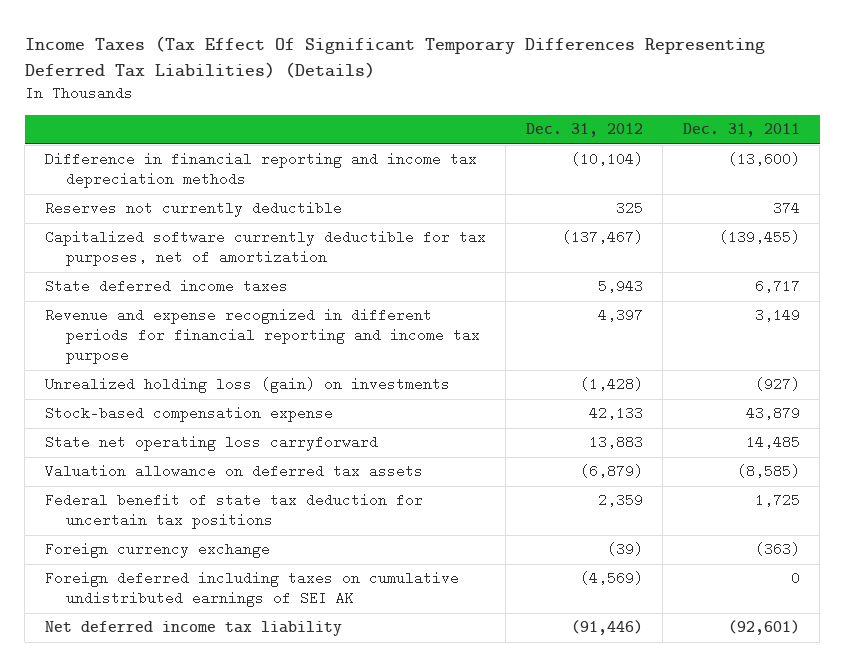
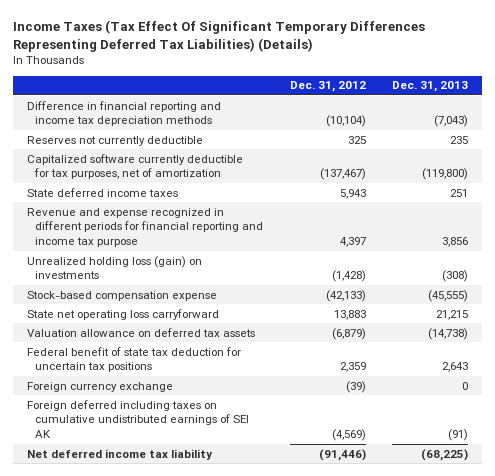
[682,123,800,138] Dec. 31, 2011 -> none
none -> [392,81,469,93] Dec. 31, 2013
[588,406,643,421] 42,133 -> [325,289,366,302] (42,133)

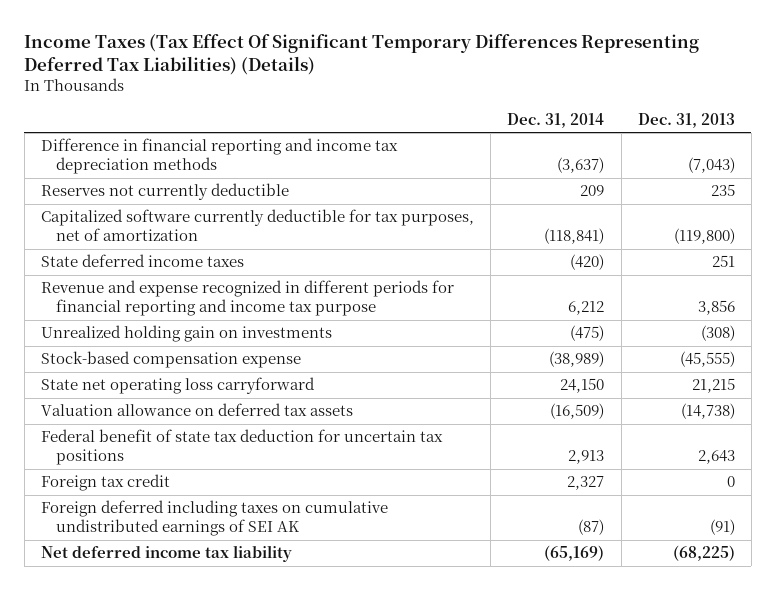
[289,81,366,93] Dec. 31, 2012 -> none
none -> [507,112,605,128] Dec. 31, 2014
[26,255,202,280] Unrealized holding loss (gain) on investments -> [41,325,333,343] Unrealized holding gain on investments
[26,381,173,392] Foreign currency exchange -> none
none -> [41,474,171,492] Foreign tax credit

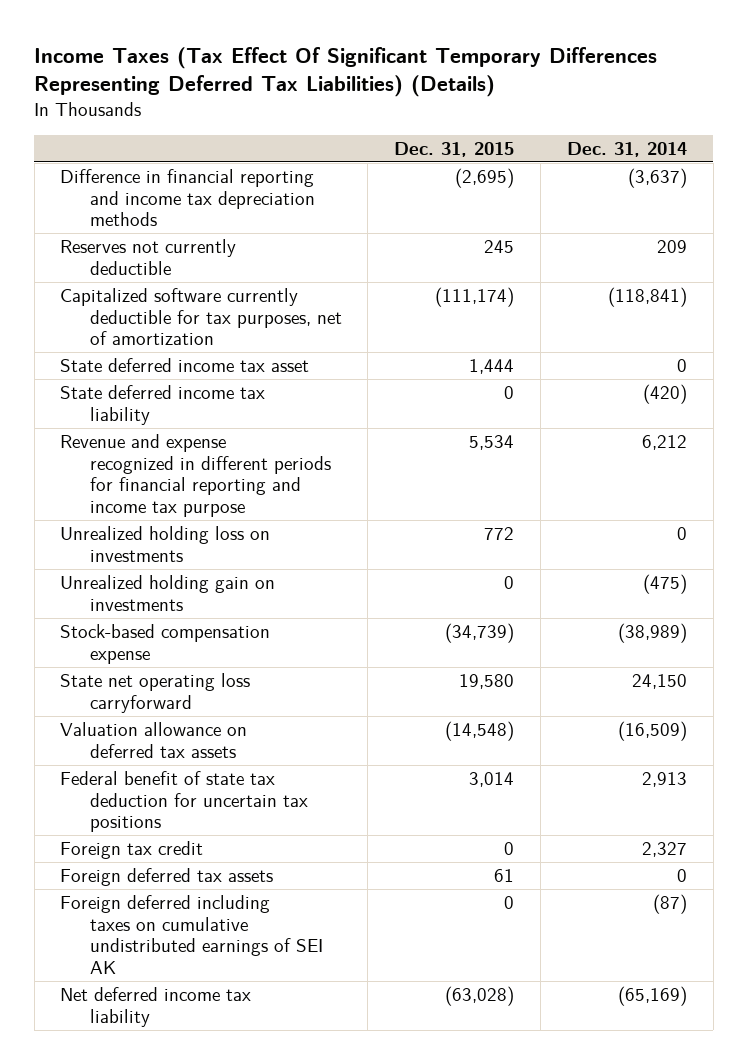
[637,112,735,128] Dec. 31, 2013 -> none
none -> [394,141,515,157] Dec. 31, 2015
[41,254,245,268] State deferred income taxes -> [60,358,310,373] State deferred income tax asset
[570,254,605,271] (420) -> [676,359,687,373] 0
none -> [60,385,266,425] State deferred income tax liability
none -> [60,526,271,562] Unrealized holding loss on investments
none -> [60,868,274,887] Foreign deferred tax assets

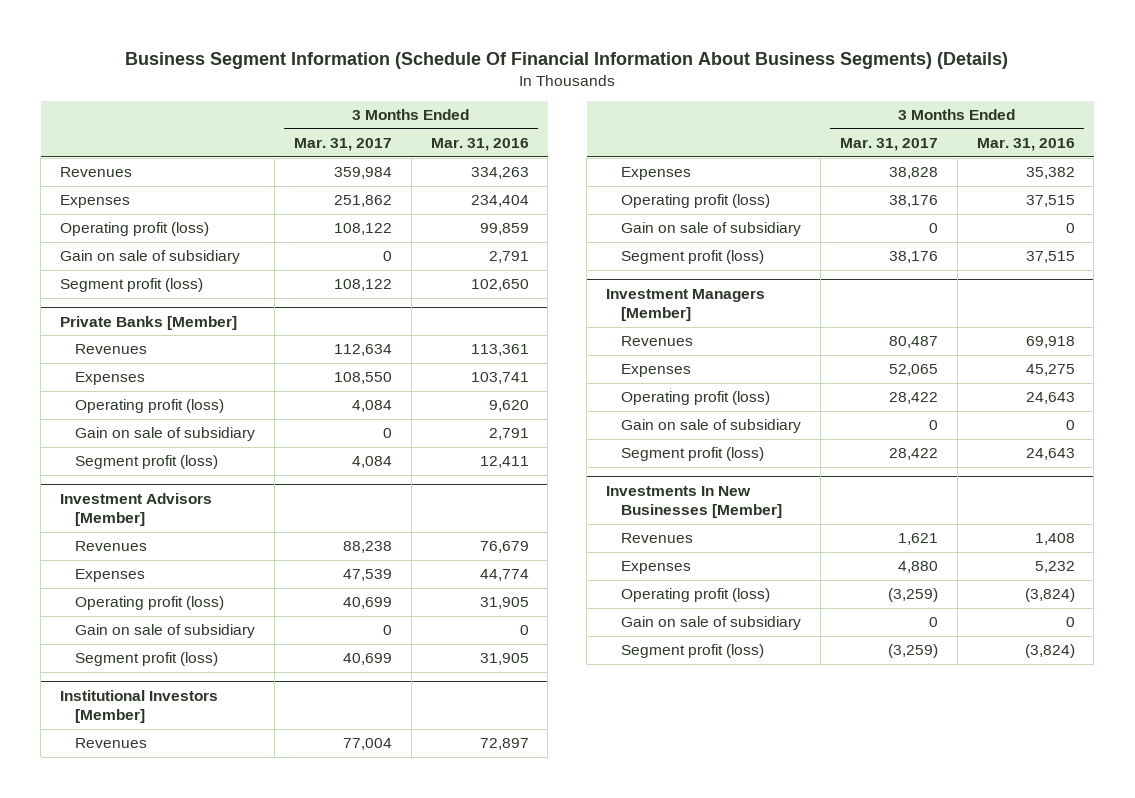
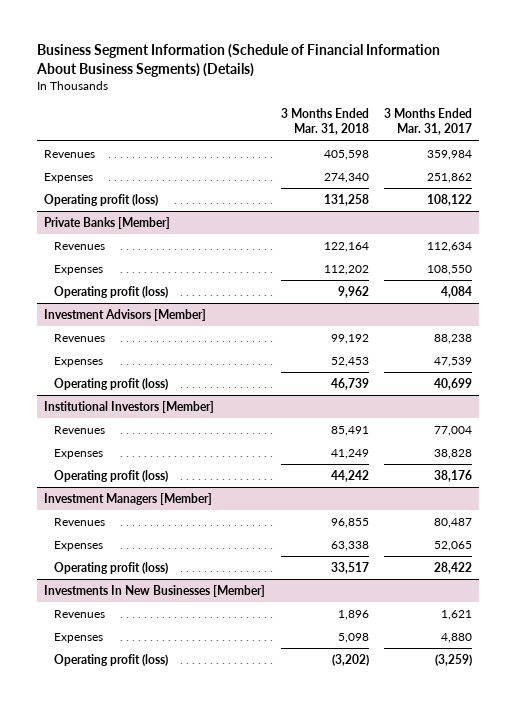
[125,51,1009,69] Business Segment Information (Schedule Of Financial Information About Business Segments) (Details) -> [35,44,440,78] Business Segment Information (Schedule of Financial Information About Business Segments) (Details)
[430,138,529,152] Mar. 31, 2016 -> none
none -> [280,108,369,136] 3 Months Ended Mar. 31, 2018
[59,250,240,265] Gain on sale of subsidiary -> none
[59,278,203,293] Segment profit (loss) -> none
[75,427,256,442] Gain on sale of subsidiary -> none
[75,455,219,470] Segment profit (loss) -> none
[75,624,256,639] Gain on sale of subsidiary -> none
[75,652,219,667] Segment profit (loss) -> none
[621,222,802,237] Gain on sale of subsidiary -> none
[621,250,765,265] Segment profit (loss) -> none
[621,419,802,434] Gain on sale of subsidiary -> none
[621,447,765,462] Segment profit (loss) -> none
[621,616,802,631] Gain on sale of subsidiary -> none
[621,644,765,659] Segment profit (loss) -> none

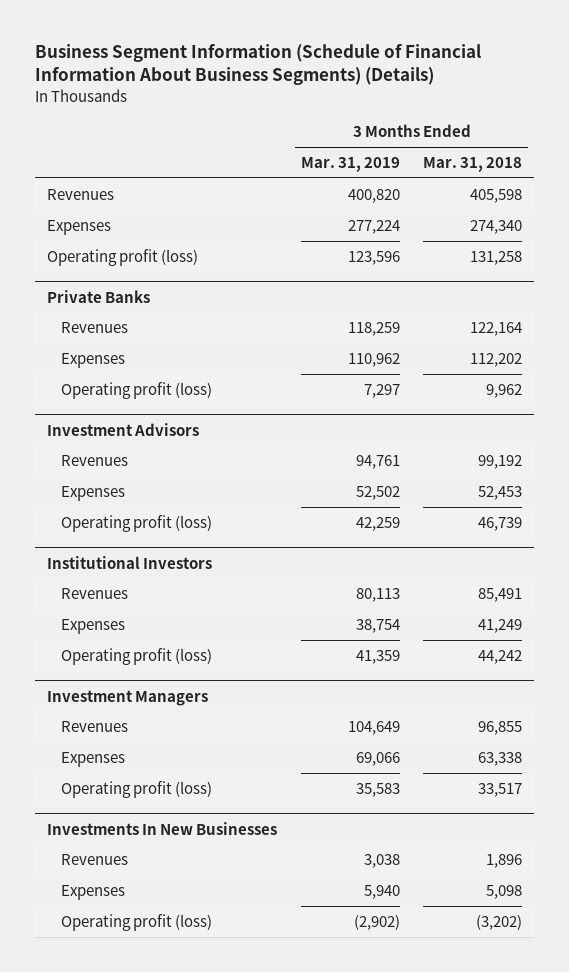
[383,108,472,136] 3 Months Ended Mar. 31, 2017 -> none
none -> [300,157,400,173] Mar. 31, 2019
[44,216,171,229] Private Banks [Member] -> [46,289,150,303] Private Banks
[44,308,207,321] Investment Advisors [Member] -> [46,422,199,436] Investment Advisors
[44,400,215,413] Institutional Investors [Member] -> [46,555,212,569] Institutional Investors
[44,492,213,505] Investment Managers [Member] -> [46,689,208,706] Investment Managers
[44,584,266,597] Investments In New Businesses [Member] -> [46,821,277,835] Investments In New Businesses

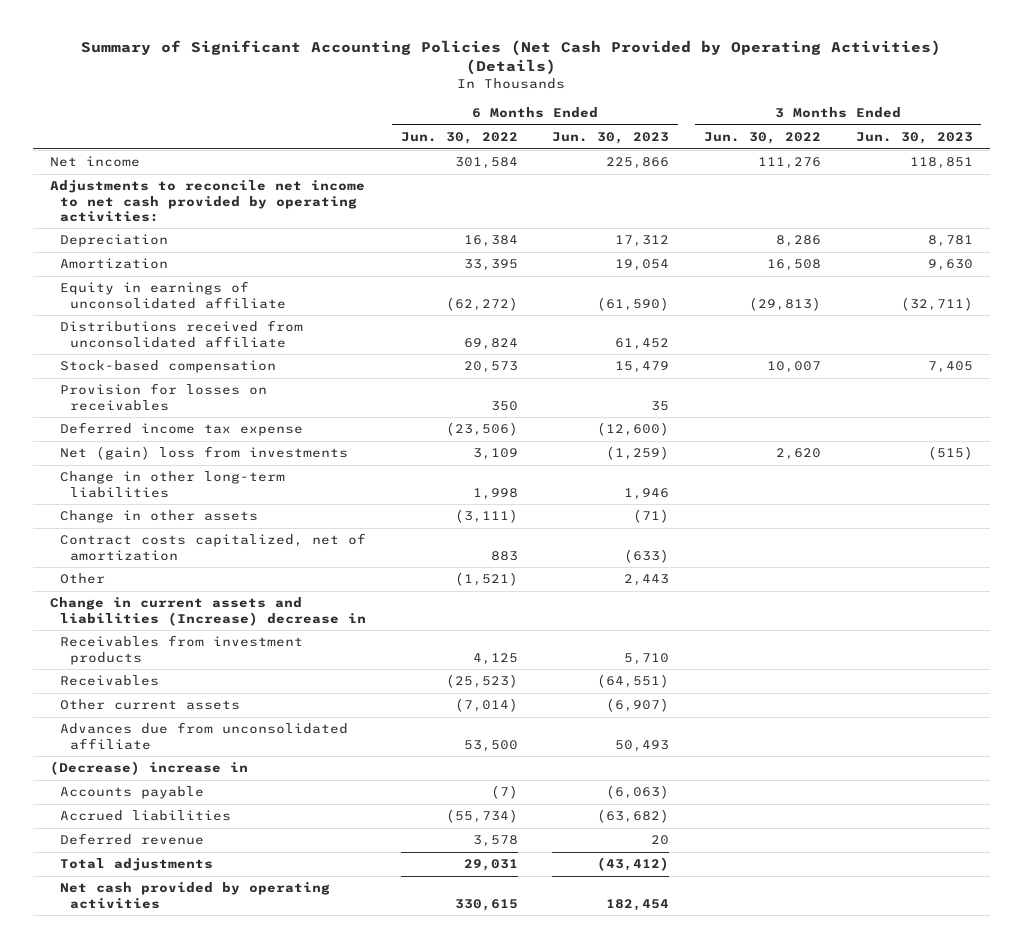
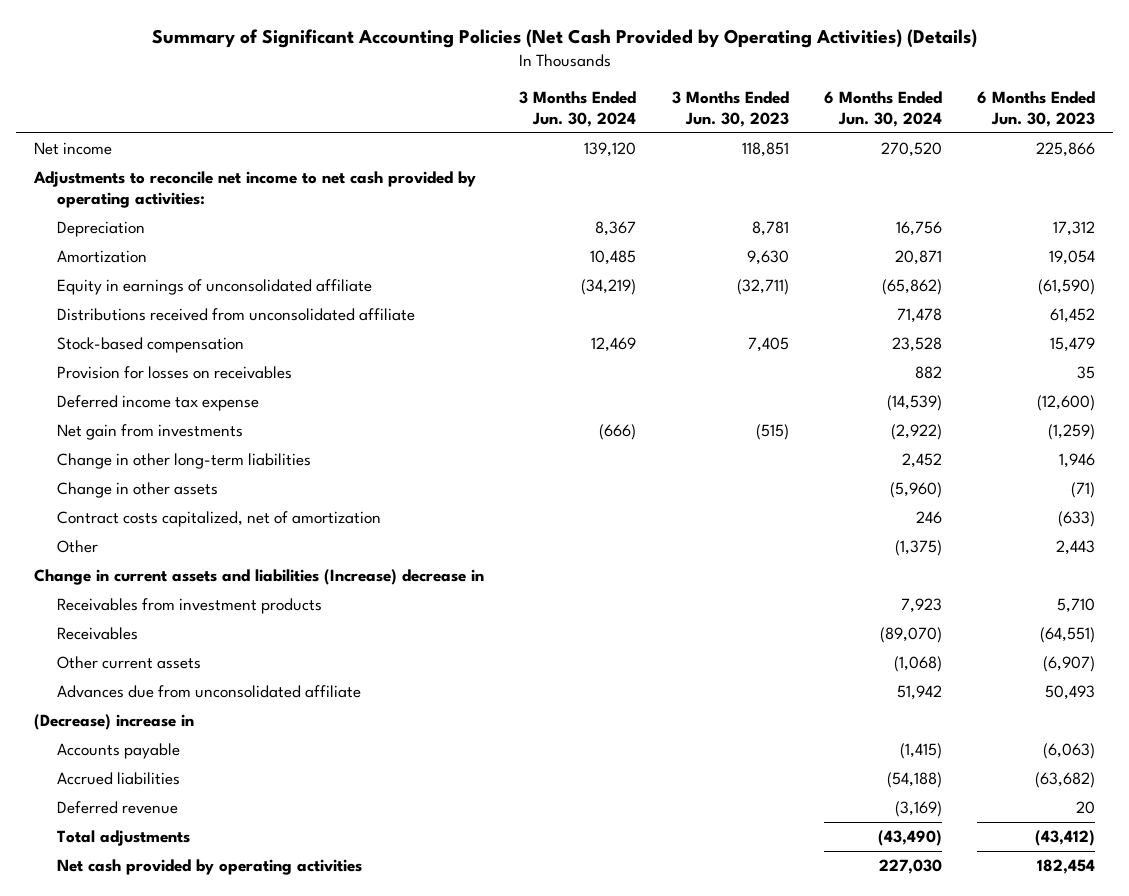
[400,131,518,144] Jun. 30, 2022 -> none
[704,131,822,144] Jun. 30, 2022 -> none
none -> [519,90,637,127] 3 Months Ended Jun. 30, 2024
none -> [824,90,943,127] 6 Months Ended Jun. 30, 2024
[59,446,348,461] Net (gain) loss from investments -> [57,424,244,441] Net gain from investments

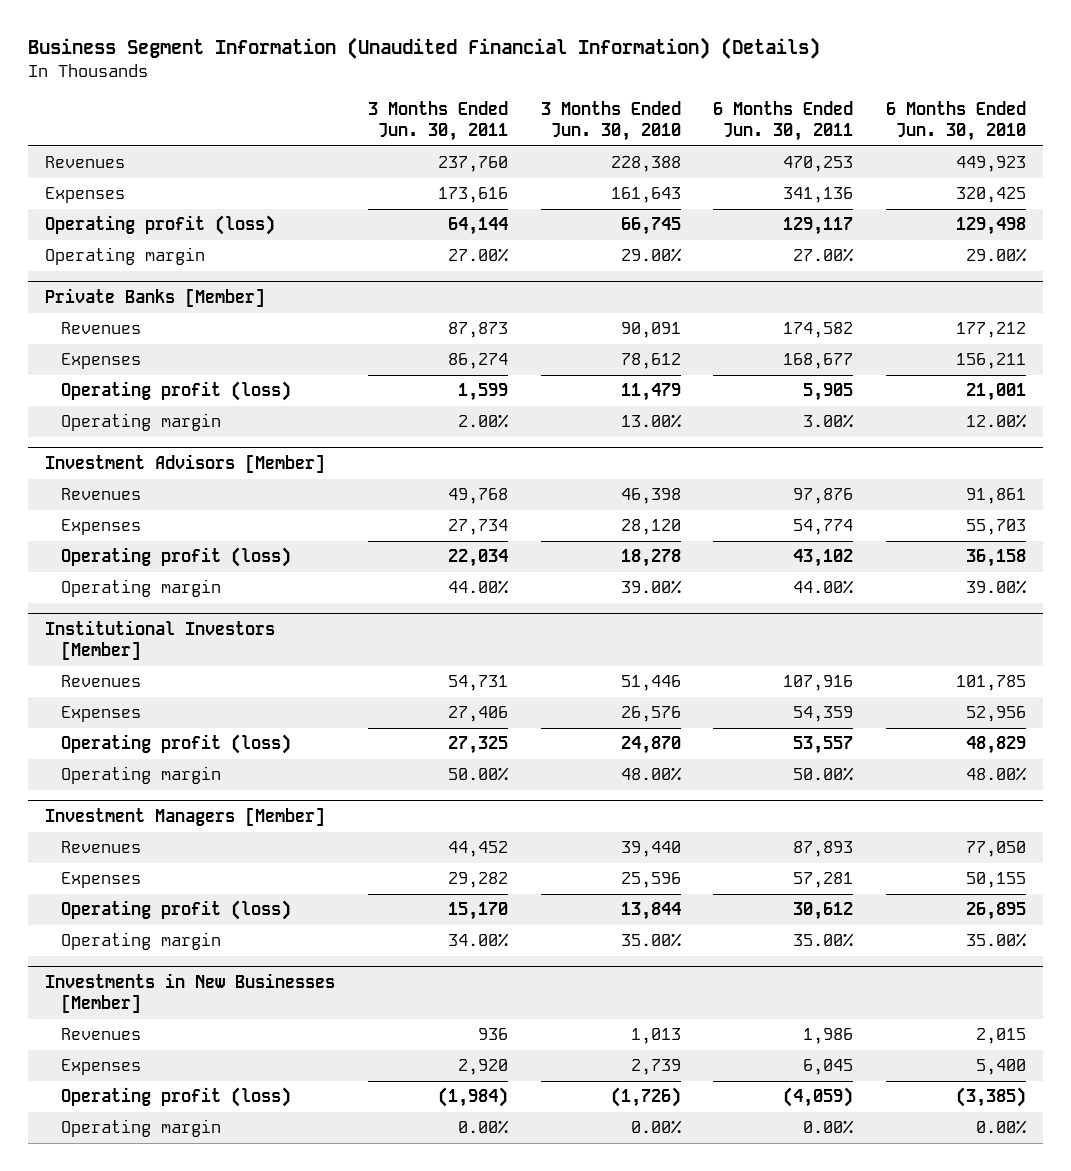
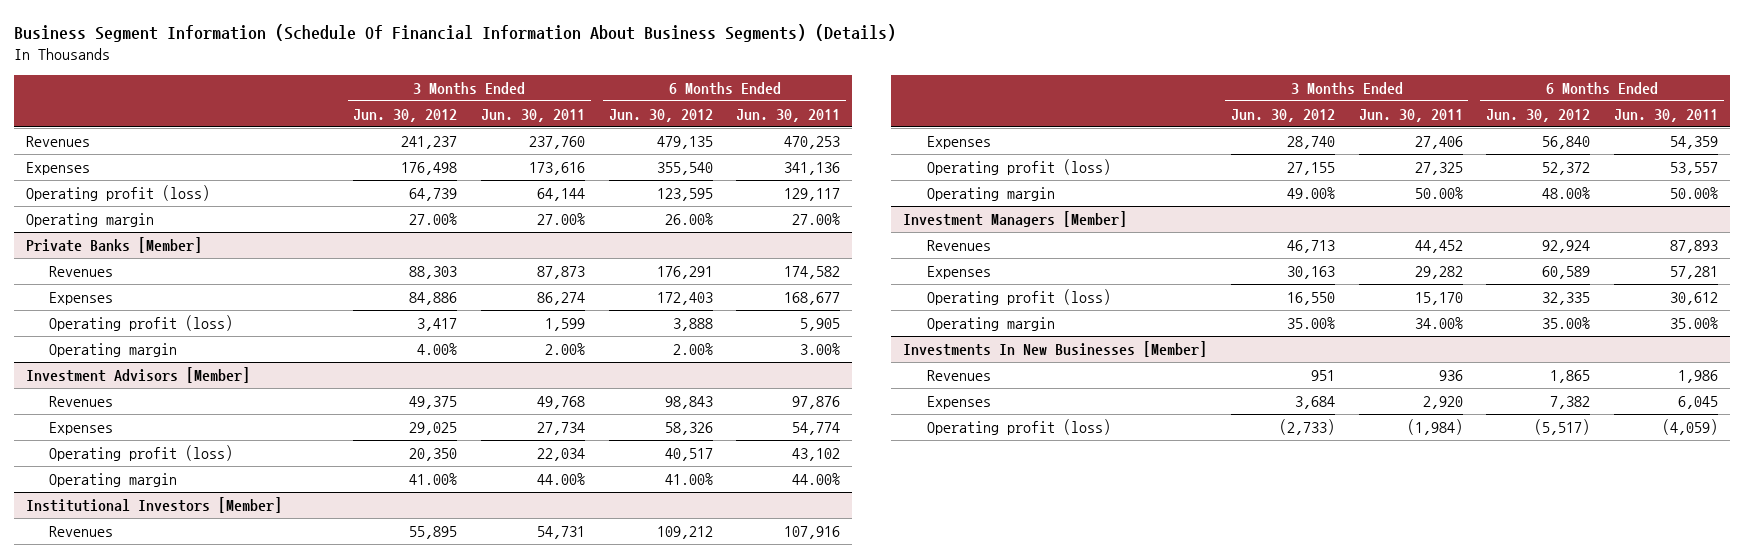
[28,37,821,60] Business Segment Information (Unaudited Financial Information) (Details) -> [13,24,896,43] Business Segment Information (Schedule Of Financial Information About Business Segments) (Details)
[540,100,681,141] 3 Months Ended Jun. 30, 2010 -> none
[886,100,1027,141] 6 Months Ended Jun. 30, 2010 -> none
none -> [353,108,458,122] Jun. 30, 2012
none -> [608,108,713,122] Jun. 30, 2012
[44,973,335,1014] Investments in New Businesses [Member] -> [903,340,1208,357] Investments In New Businesses [Member]
[61,1119,222,1138] Operating margin -> none

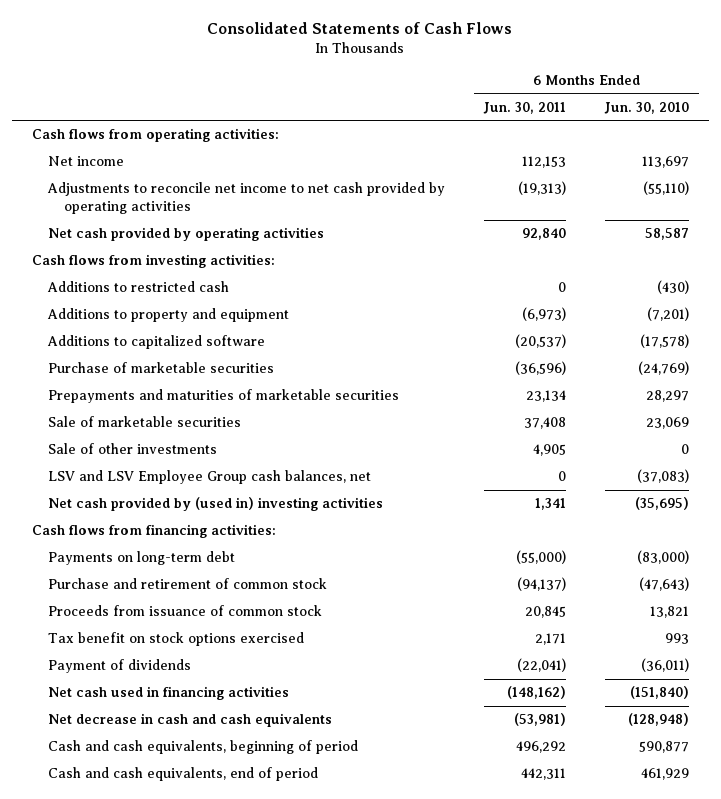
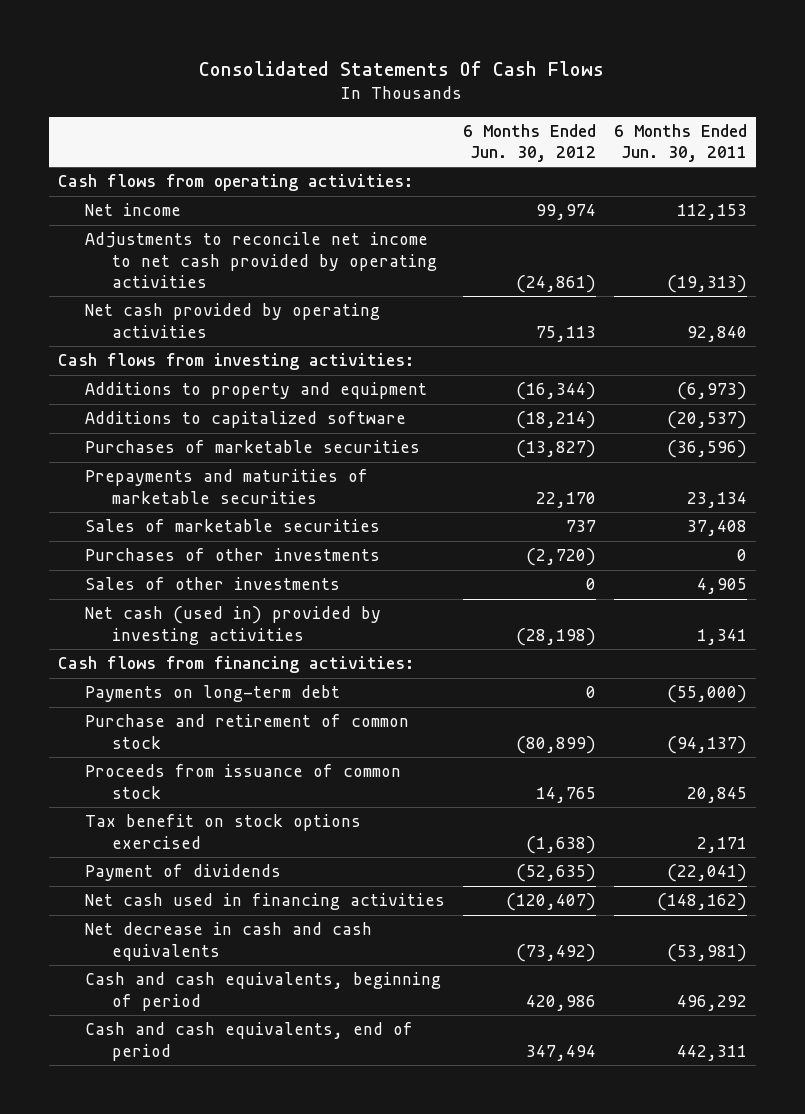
[207,21,513,34] Consolidated Statements of Cash Flows -> [199,60,605,76] Consolidated Statements Of Cash Flows
[604,101,690,114] Jun. 30, 2010 -> none
none -> [462,123,596,163] 6 Months Ended Jun. 30, 2012
[46,281,229,293] Additions to restricted cash -> none
[47,362,274,374] Purchase of marketable securities -> [84,440,420,454] Purchases of marketable securities
[47,470,371,485] LSV and LSV Employee Group cash balances, net -> none
[47,416,241,428] Sale of marketable securities -> [84,519,380,533] Sales of marketable securities
none -> [84,548,380,562] Purchases of other investments
[47,443,217,455] Sale of other investments -> [84,577,340,591] Sales of other investments
[47,497,383,512] Net cash provided by (used in) investing activities -> [84,606,381,645] Net cash (used in) provided by investing activities

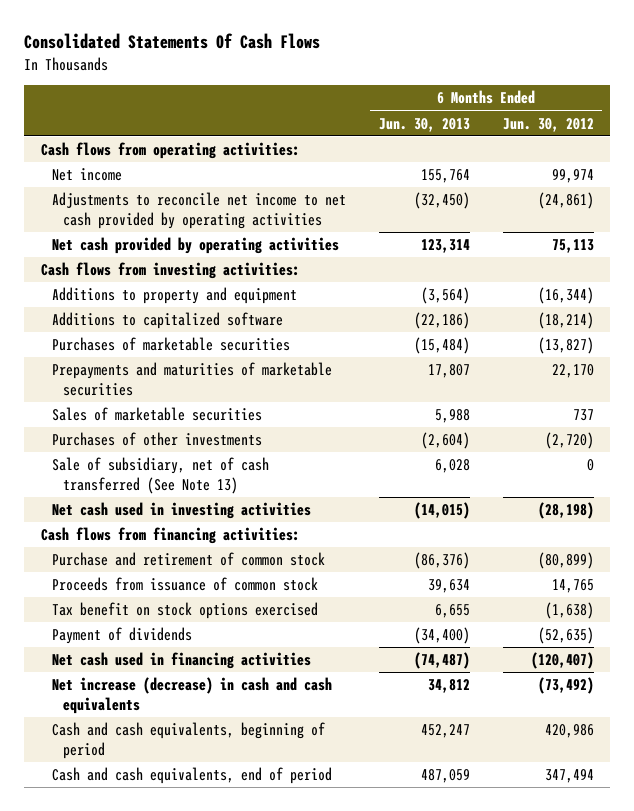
[613,123,747,163] 6 Months Ended Jun. 30, 2011 -> none
none -> [378,117,470,132] Jun. 30, 2013
[84,577,340,591] Sales of other investments -> none
none -> [51,457,269,494] Sale of subsidiary, net of cash transferred (See Note 13)
[84,606,381,645] Net cash (used in) provided by investing activities -> [51,502,311,520] Net cash used in investing activities
[84,685,340,703] Payments on long-term debt -> none
[84,922,372,961] Net decrease in cash and cash equivalents -> [51,677,332,714] Net increase (decrease) in cash and cash equivalents

